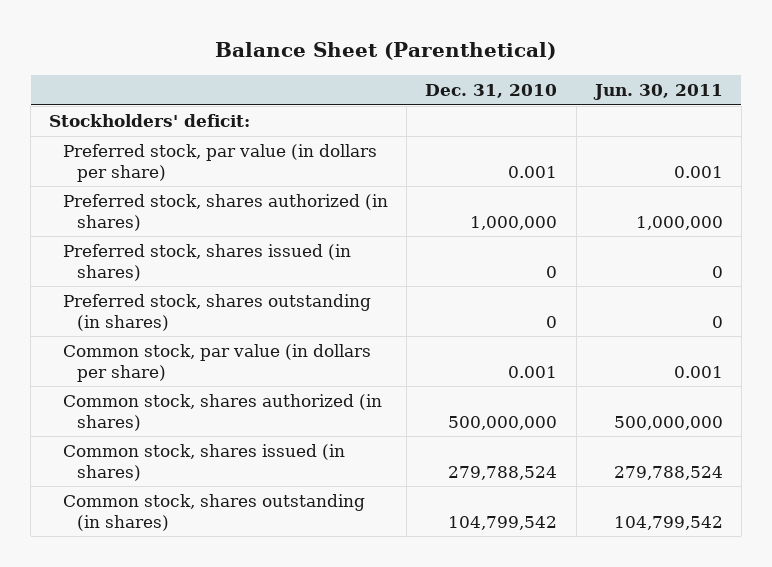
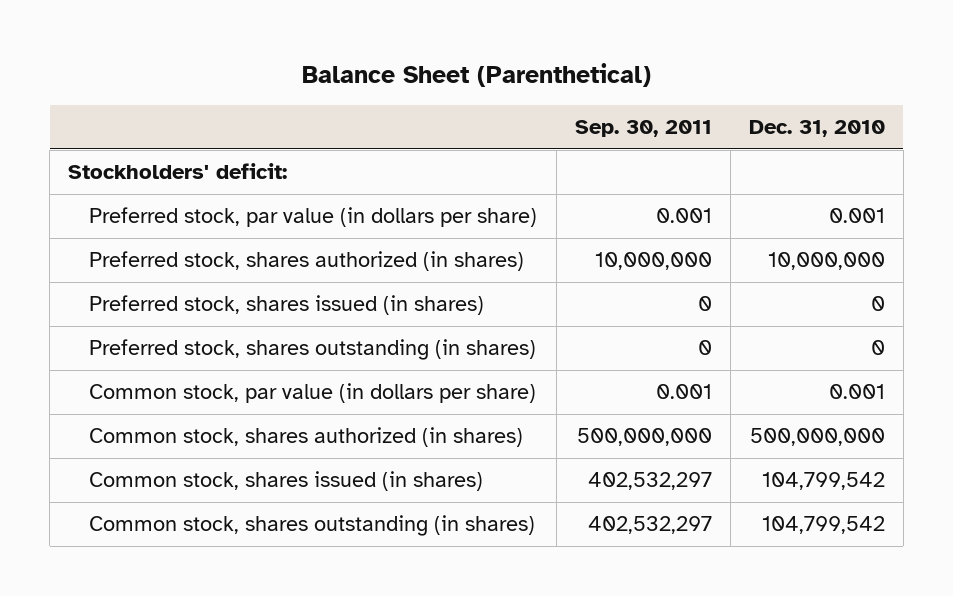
[592,83,723,100] Jun. 30, 2011 -> none
none -> [574,120,712,138] Sep. 30, 2011
[470,215,558,230] 1,000,000 -> [767,252,885,271] 10,000,000
[448,465,558,480] 279,788,524 -> [761,472,885,491] 104,799,542

